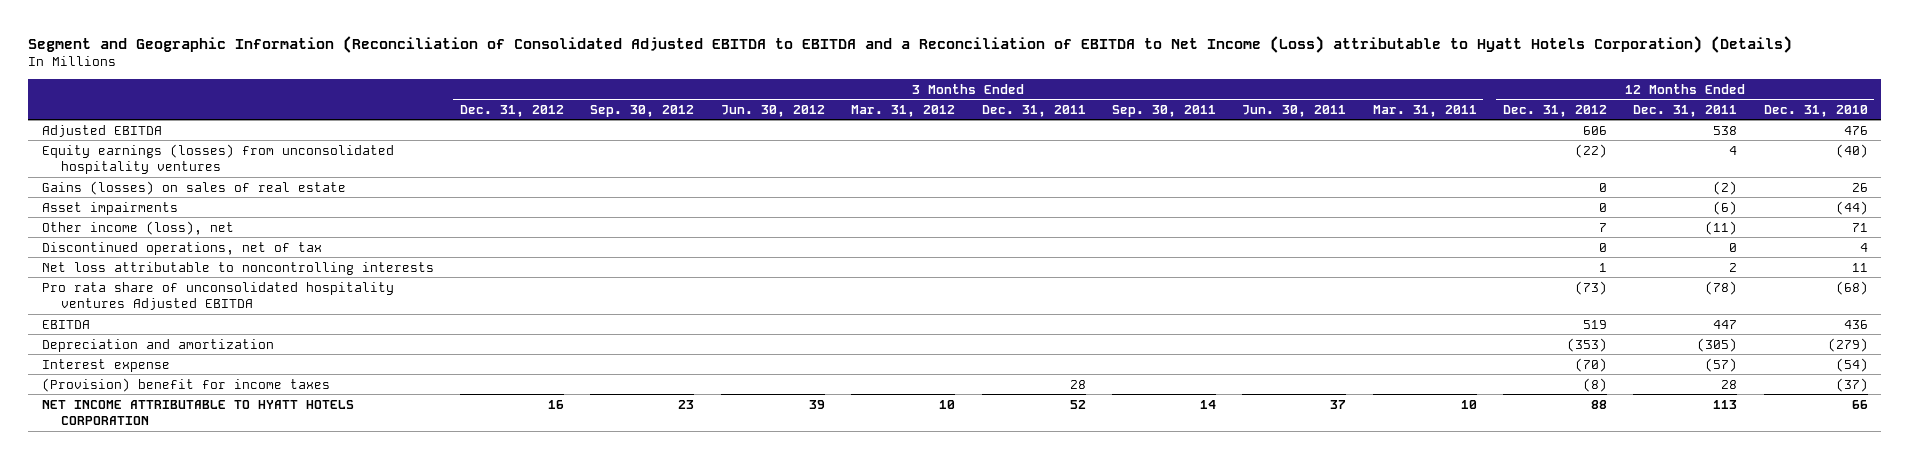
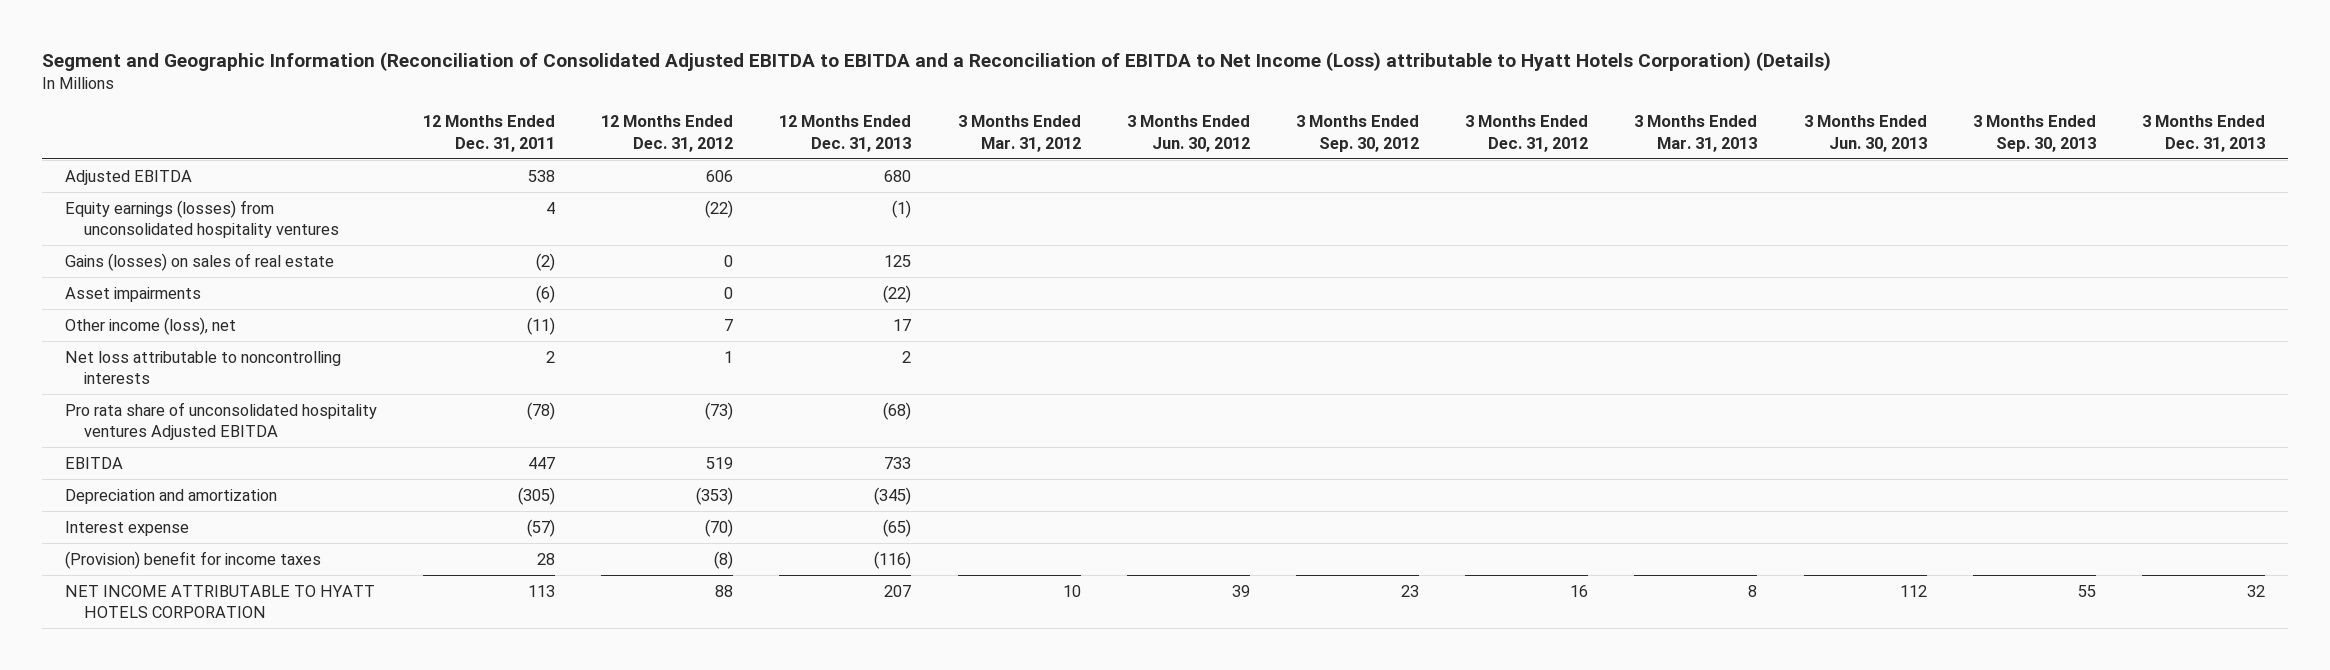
[981,104,1086,117] Dec. 31, 2011 -> none
[1111,104,1216,117] Sep. 30, 2011 -> none
[1242,104,1347,117] Jun. 30, 2011 -> none
[1372,104,1477,117] Mar. 31, 2011 -> none
[1763,104,1868,117] Dec. 31, 2010 -> none
none -> [779,115,912,152] 12 Months Ended Dec. 31, 2013
none -> [1634,115,1758,152] 3 Months Ended Mar. 31, 2013
none -> [1803,115,1927,152] 3 Months Ended Jun. 30, 2013
none -> [1972,115,2096,152] 3 Months Ended Sep. 30, 2013
none -> [2142,115,2266,152] 3 Months Ended Dec. 31, 2013
[41,241,322,255] Discontinued operations, net of tax -> none

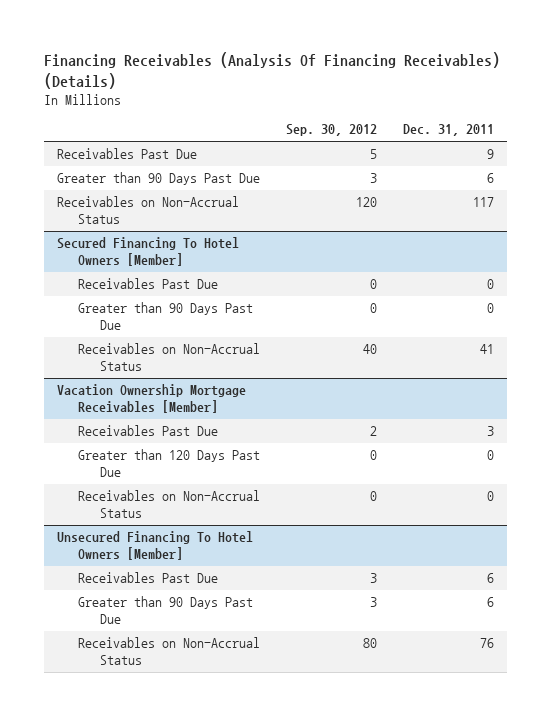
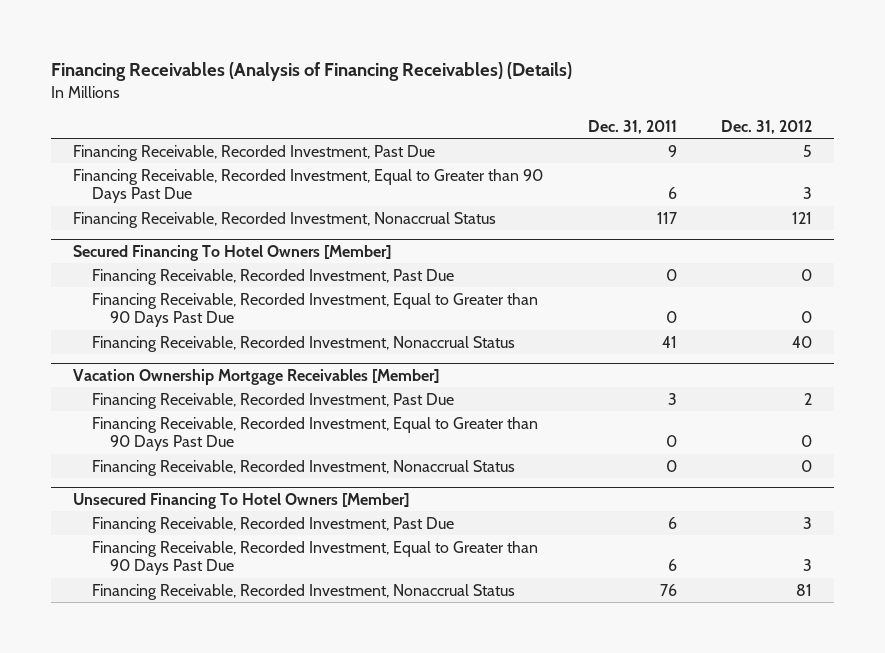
[44,52,501,89] Financing Receivables (Analysis Of Financing Receivables) (Details) -> [50,62,572,82] Financing Receivables (Analysis of Financing Receivables) (Details)
[286,124,378,137] Sep. 30, 2012 -> none
none -> [720,119,812,134] Dec. 31, 2012
[57,148,198,160] Receivables Past Due -> [73,144,436,161] Financing Receivable, Recorded Investment, Past Due
[57,172,261,186] Greater than 90 Days Past Due -> [73,168,544,204] Financing Receivable, Recorded Investment, Equal to Greater than 90 Days Past Due
[57,196,240,225] Receivables on Non-Accrual Status -> [73,211,497,228] Financing Receivable, Recorded Investment, Nonaccrual Status
[78,278,219,290] Receivables Past Due -> [91,268,454,285] Financing Receivable, Recorded Investment, Past Due
[78,302,254,331] Greater than 90 Days Past Due -> [91,292,538,328] Financing Receivable, Recorded Investment, Equal to Greater than 90 Days Past Due
[78,343,261,372] Receivables on Non-Accrual Status -> [91,335,515,352] Financing Receivable, Recorded Investment, Nonaccrual Status
[78,449,261,478] Greater than 120 Days Past Due -> none
[78,425,219,437] Receivables Past Due -> [91,392,454,409] Financing Receivable, Recorded Investment, Past Due
none -> [91,416,538,452] Financing Receivable, Recorded Investment, Equal to Greater than 90 Days Past Due
[78,490,261,519] Receivables on Non-Accrual Status -> [91,459,515,476] Financing Receivable, Recorded Investment, Nonaccrual Status
[78,572,219,584] Receivables Past Due -> [91,516,454,533] Financing Receivable, Recorded Investment, Past Due
[78,596,254,625] Greater than 90 Days Past Due -> [91,540,538,576] Financing Receivable, Recorded Investment, Equal to Greater than 90 Days Past Due
[78,637,261,666] Receivables on Non-Accrual Status -> [91,583,515,600] Financing Receivable, Recorded Investment, Nonaccrual Status

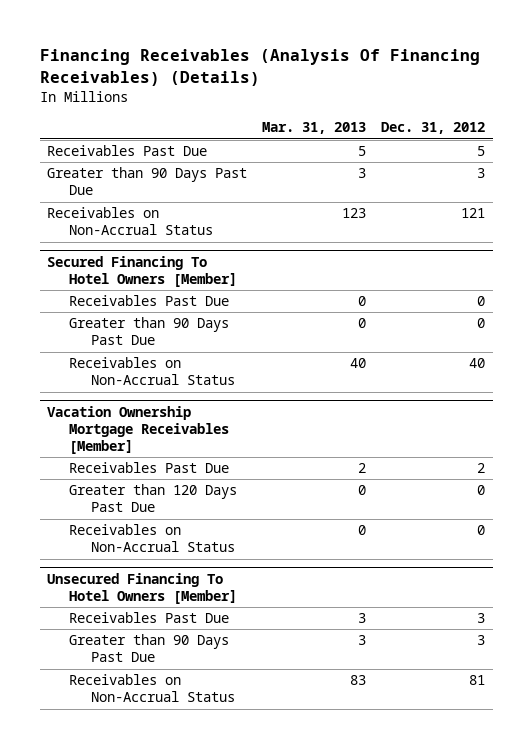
[50,62,572,82] Financing Receivables (Analysis of Financing Receivables) (Details) -> [39,49,480,87] Financing Receivables (Analysis Of Financing Receivables) (Details)
[587,119,677,134] Dec. 31, 2011 -> none
none -> [262,122,367,135] Mar. 31, 2013
[73,144,436,161] Financing Receivable, Recorded Investment, Past Due -> [47,145,208,157] Receivables Past Due
[73,168,544,204] Financing Receivable, Recorded Investment, Equal to Greater than 90 Days Past Due -> [47,167,248,196] Greater than 90 Days Past Due
[73,211,497,228] Financing Receivable, Recorded Investment, Nonaccrual Status -> [47,207,213,236] Receivables on Non-Accrual Status
[91,268,454,285] Financing Receivable, Recorded Investment, Past Due -> [68,295,229,307] Receivables Past Due
[91,292,538,328] Financing Receivable, Recorded Investment, Equal to Greater than 90 Days Past Due -> [68,317,229,346] Greater than 90 Days Past Due
[91,335,515,352] Financing Receivable, Recorded Investment, Nonaccrual Status -> [68,357,235,386] Receivables on Non-Accrual Status
[91,416,538,452] Financing Receivable, Recorded Investment, Equal to Greater than 90 Days Past Due -> none
[91,392,454,409] Financing Receivable, Recorded Investment, Past Due -> [68,462,229,474] Receivables Past Due
none -> [68,484,237,513] Greater than 120 Days Past Due
[91,459,515,476] Financing Receivable, Recorded Investment, Nonaccrual Status -> [68,524,235,553] Receivables on Non-Accrual Status
[91,516,454,533] Financing Receivable, Recorded Investment, Past Due -> [68,612,229,624] Receivables Past Due
[91,540,538,576] Financing Receivable, Recorded Investment, Equal to Greater than 90 Days Past Due -> [68,634,229,663] Greater than 90 Days Past Due
[91,583,515,600] Financing Receivable, Recorded Investment, Nonaccrual Status -> [68,674,235,703] Receivables on Non-Accrual Status

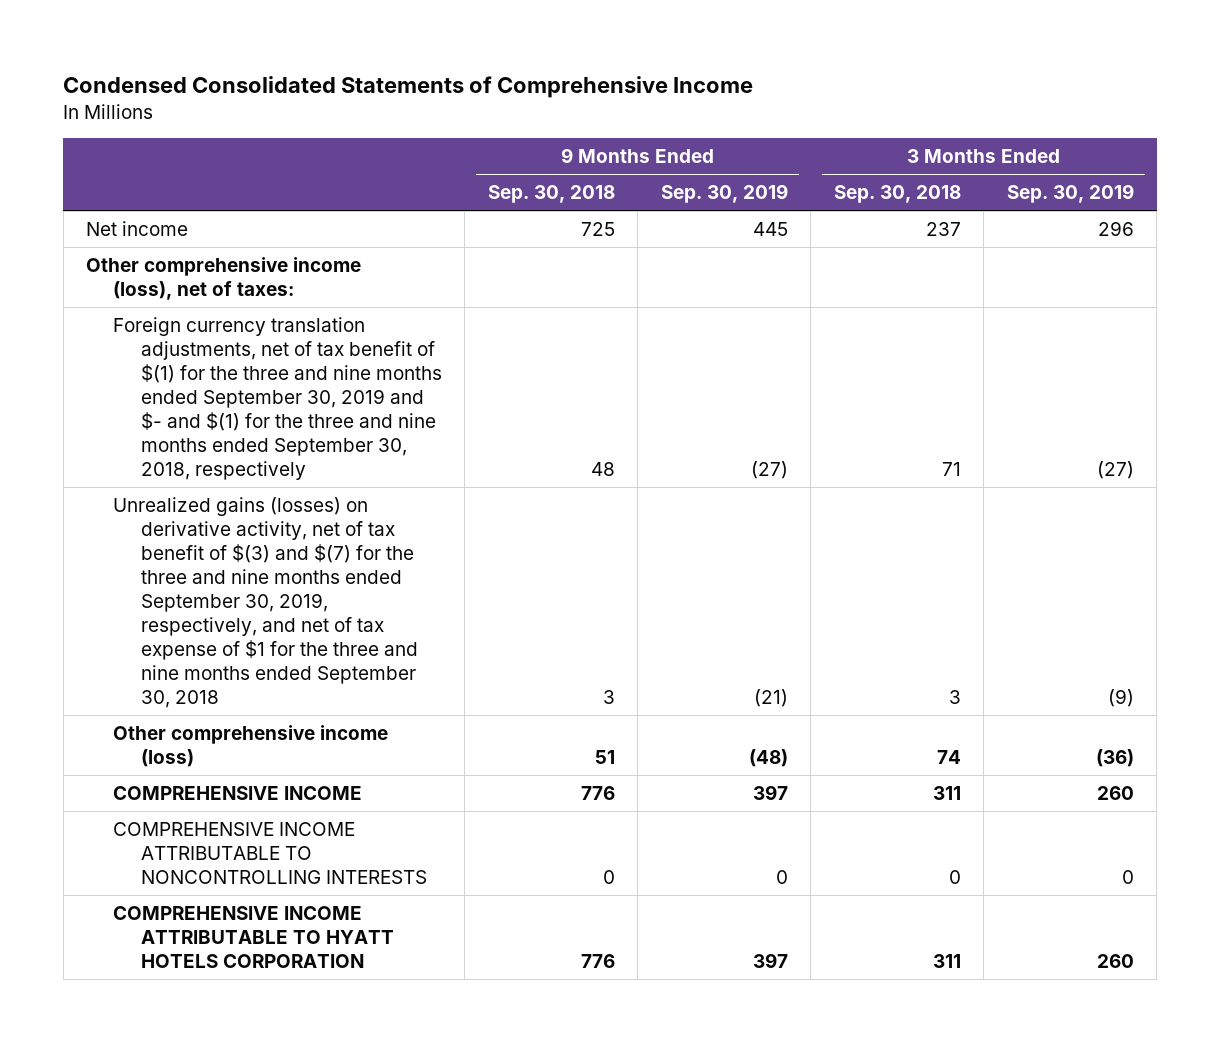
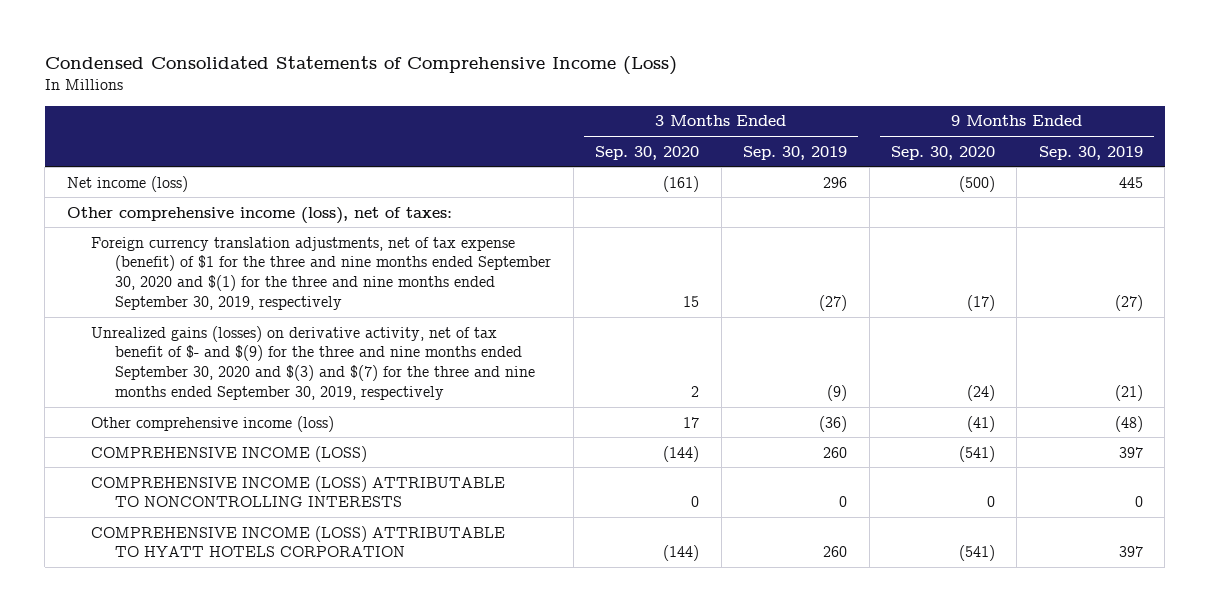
[63,76,754,99] Condensed Consolidated Statements of Comprehensive Income -> [44,55,677,75] Condensed Consolidated Statements of Comprehensive Income (Loss)
[487,185,615,204] Sep. 30, 2018 -> none
[833,185,961,204] Sep. 30, 2018 -> none
none -> [595,145,700,160] Sep. 30, 2020
none -> [890,145,995,160] Sep. 30, 2020
[86,220,189,236] Net income -> [66,175,188,192] Net income (loss)
[113,316,442,480] Foreign currency translation adjustments, net of tax benefit of $(1) for the three and nine months ended September 30, 2019 and $- and $(1) for the three and nine months ended September 30, 2018, respectively -> [91,236,552,311] Foreign currency translation adjustments, net of tax expense (benefit) of $1 for the three and nine months ended September 30, 2020 and $(1) for the three and nine months ended September 30, 2019, respectively
[113,496,418,708] Unrealized gains (losses) on derivative activity, net of tax benefit of $(3) and $(7) for the three and nine months ended September 30, 2019, respectively, and net of tax expense of $1 for the three and nine months ended September 30, 2018 -> [91,325,536,401] Unrealized gains (losses) on derivative activity, net of tax benefit of $- and $(9) for the three and nine months ended September 30, 2020 and $(3) and $(7) for the three and nine months ended September 30, 2019, respectively
[113,785,363,800] COMPREHENSIVE INCOME -> [91,445,368,462] COMPREHENSIVE INCOME (LOSS)
[113,821,427,884] COMPREHENSIVE INCOME ATTRIBUTABLE TO NONCONTROLLING INTERESTS -> [91,475,506,508] COMPREHENSIVE INCOME (LOSS) ATTRIBUTABLE TO NONCONTROLLING INTERESTS
[113,905,394,968] COMPREHENSIVE INCOME ATTRIBUTABLE TO HYATT HOTELS CORPORATION -> [91,525,506,558] COMPREHENSIVE INCOME (LOSS) ATTRIBUTABLE TO HYATT HOTELS CORPORATION

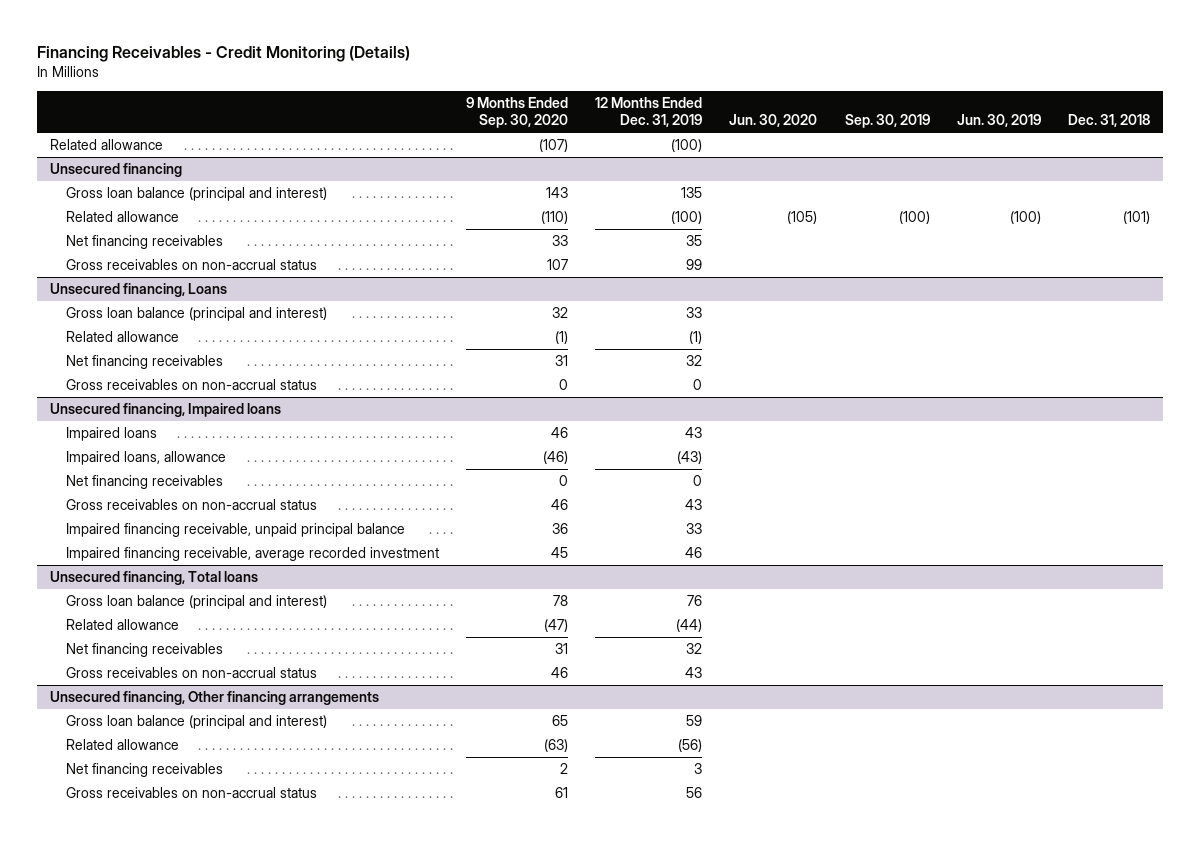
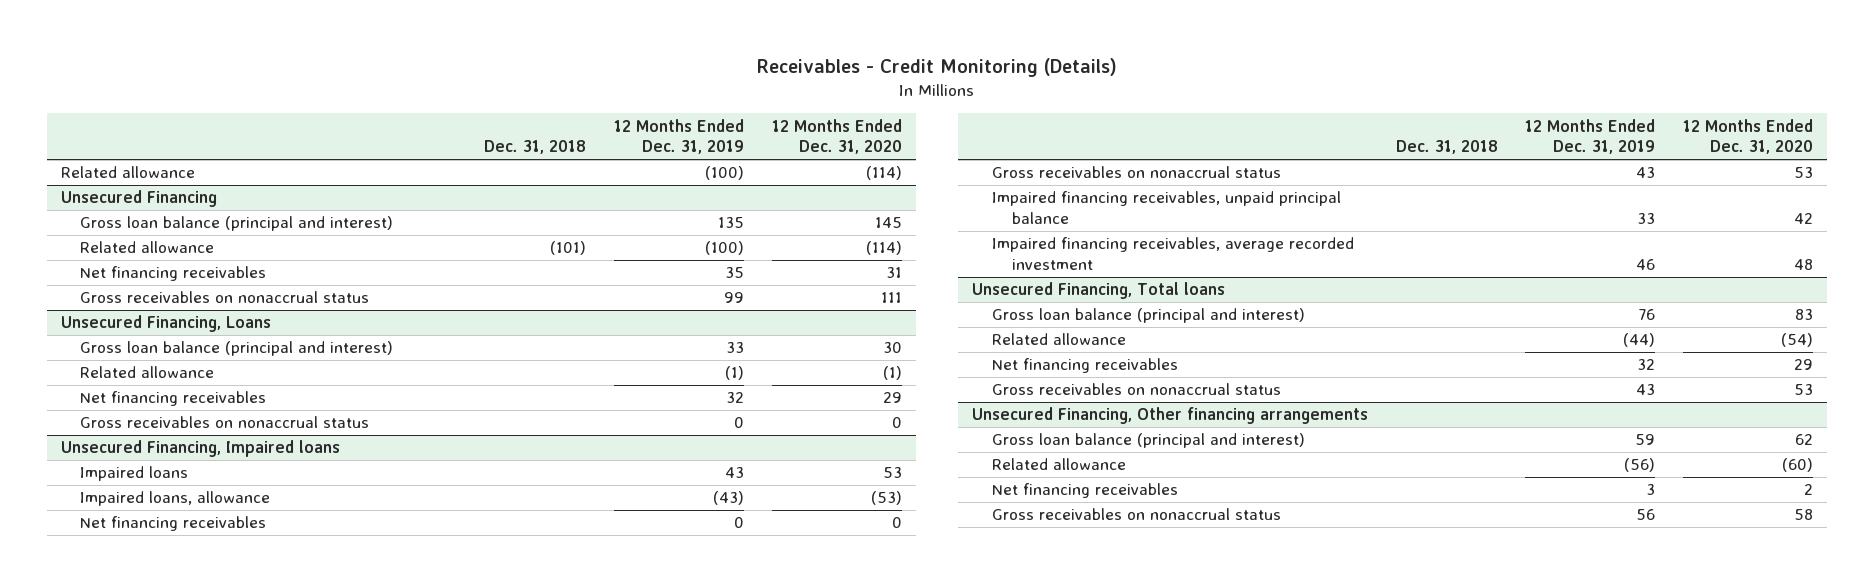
[36,46,410,63] Financing Receivables - Credit Monitoring (Details) -> [756,58,1117,78] Receivables - Credit Monitoring (Details)
[466,97,569,129] 9 Months Ended Sep. 30, 2020 -> none
[729,114,818,128] Jun. 30, 2020 -> none
[844,114,930,129] Sep. 30, 2019 -> none
[956,114,1041,128] Jun. 30, 2019 -> none
none -> [771,118,902,155] 12 Months Ended Dec. 31, 2020
[50,162,183,177] Unsecured financing -> [60,190,217,208] Unsecured Financing
[65,258,317,270] Gross receivables on non-accrual status -> [80,291,370,304] Gross receivables on nonaccrual status
[50,282,228,297] Unsecured financing, Loans -> [60,315,271,333] Unsecured Financing, Loans
[65,378,317,390] Gross receivables on non-accrual status -> [80,416,370,429] Gross receivables on nonaccrual status
[50,402,282,417] Unsecured financing, Impaired loans -> [60,440,340,458] Unsecured Financing, Impaired loans
[65,498,317,510] Gross receivables on non-accrual status -> [991,166,1281,179] Gross receivables on nonaccrual status
[65,522,405,537] Impaired financing receivable, unpaid principal balance -> [991,191,1341,224] Impaired financing receivables, unpaid principal balance
[65,546,439,561] Impaired financing receivable, average recorded investment -> [991,237,1354,270] Impaired financing receivables, average recorded investment
[50,570,259,585] Unsecured financing, Total loans -> [972,282,1226,300] Unsecured Financing, Total loans
[65,666,317,678] Gross receivables on non-accrual status -> [991,383,1281,396] Gross receivables on nonaccrual status
[50,690,380,705] Unsecured financing, Other financing arrangements -> [972,407,1369,425] Unsecured Financing, Other financing arrangements
[65,786,317,798] Gross receivables on non-accrual status -> [991,508,1281,521] Gross receivables on nonaccrual status

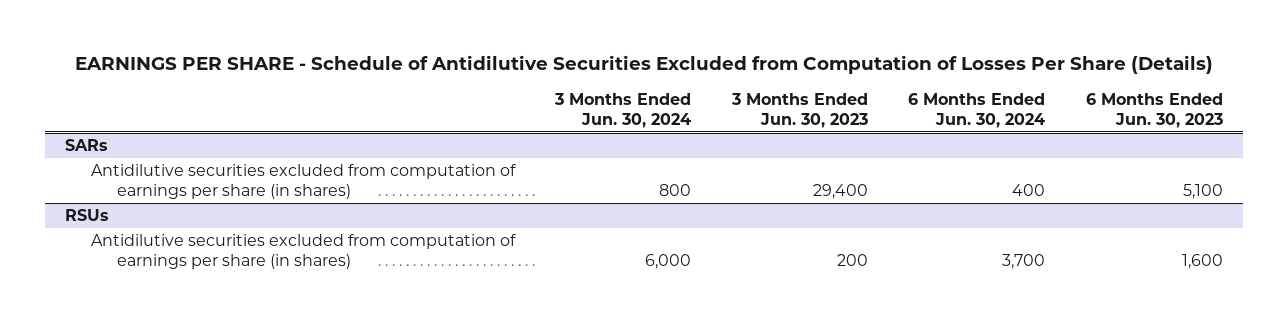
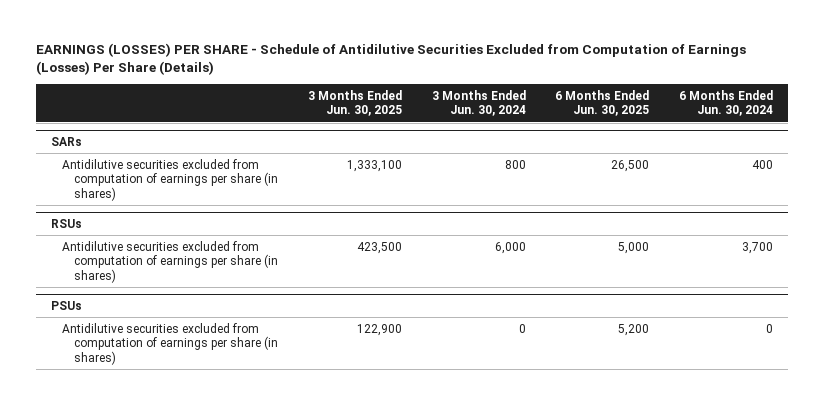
[75,55,1214,75] EARNINGS PER SHARE - Schedule of Antidilutive Securities Excluded from Computation of Losses Per Share (Details) -> [35,42,746,76] EARNINGS (LOSSES) PER SHARE - Schedule of Antidilutive Securities Excluded from Computation of Earnings (Losses) Per Share (Details)
[730,92,868,128] 3 Months Ended Jun. 30, 2023 -> none
[1085,92,1223,128] 6 Months Ended Jun. 30, 2023 -> none
none -> [307,89,402,117] 3 Months Ended Jun. 30, 2025
none -> [555,89,650,117] 6 Months Ended Jun. 30, 2025
none -> [50,301,82,311] PSUs
none -> [62,322,278,366] Antidilutive securities excluded from computation of earnings per share (in shares)

